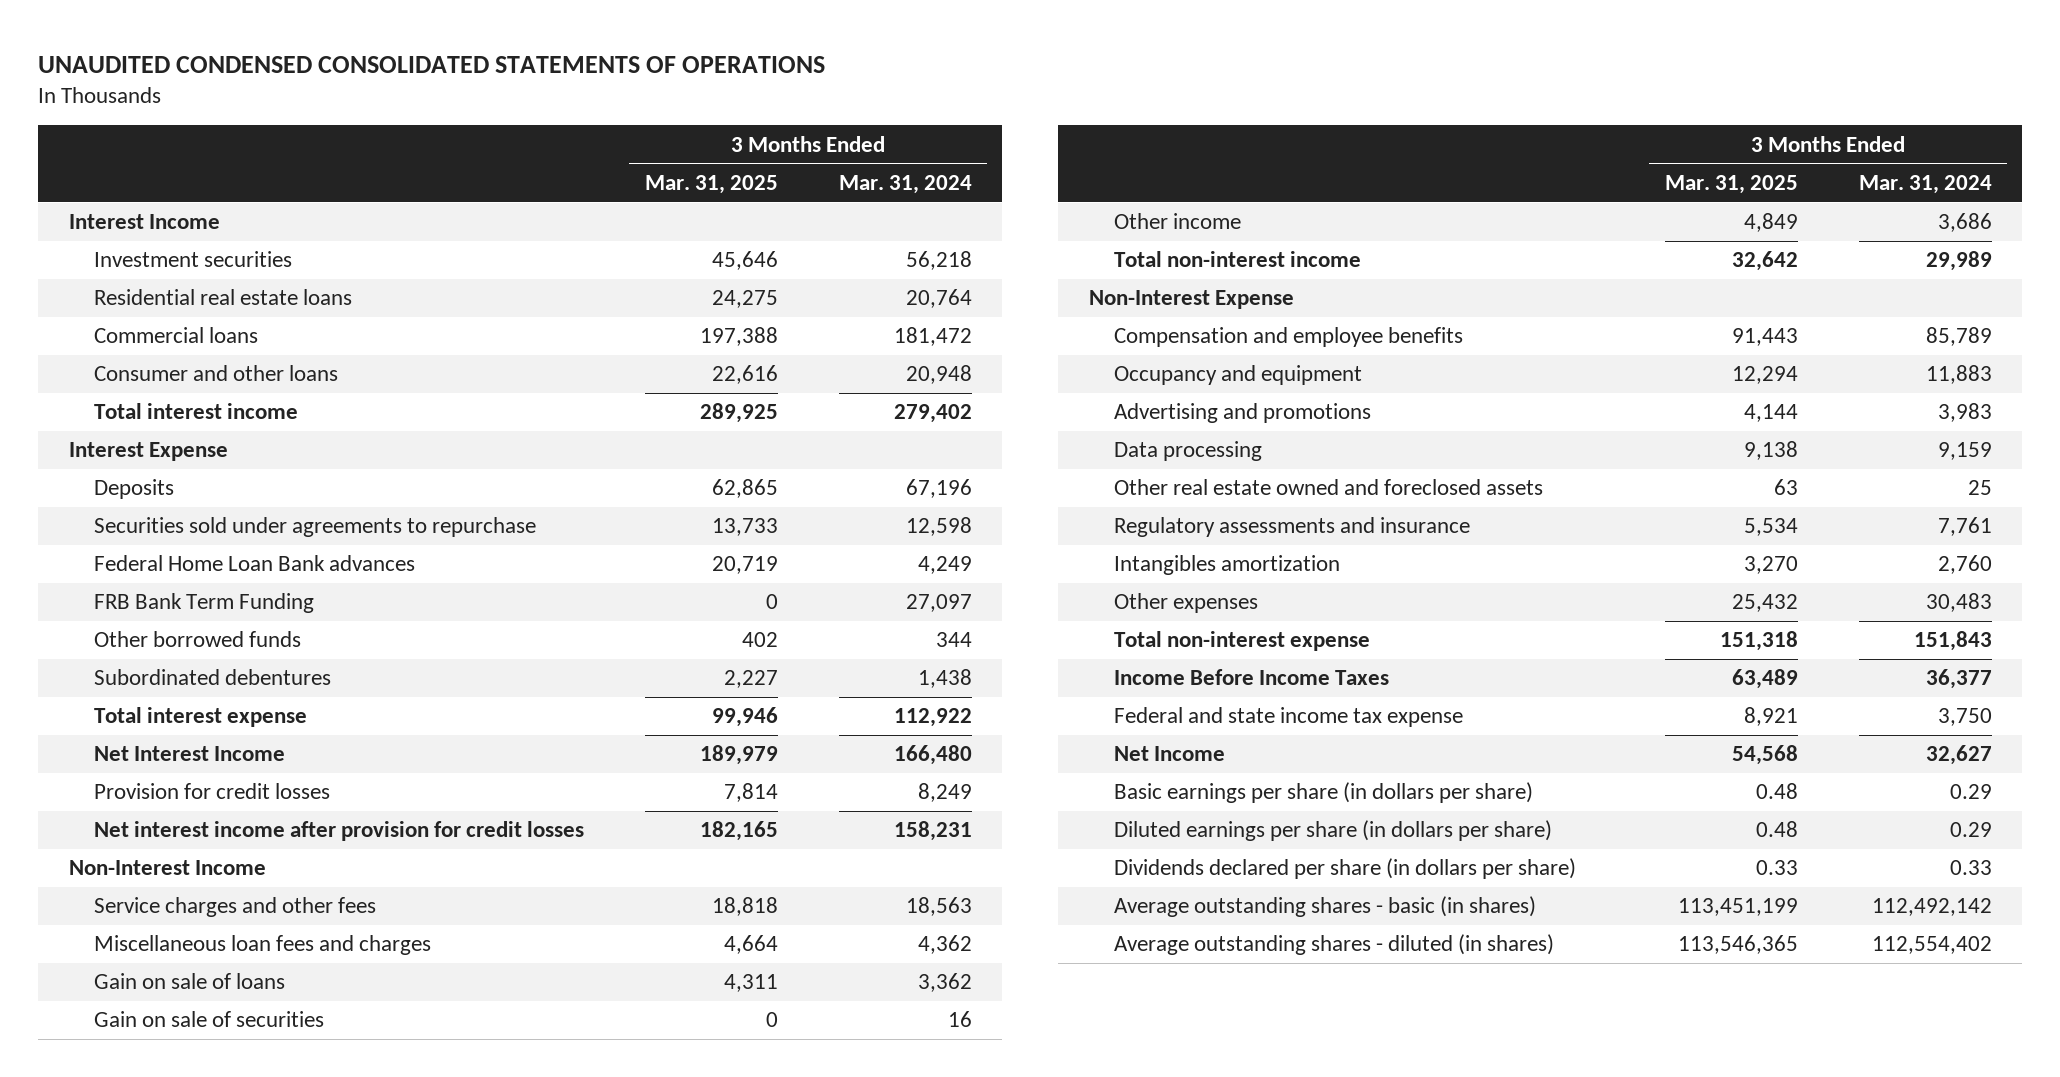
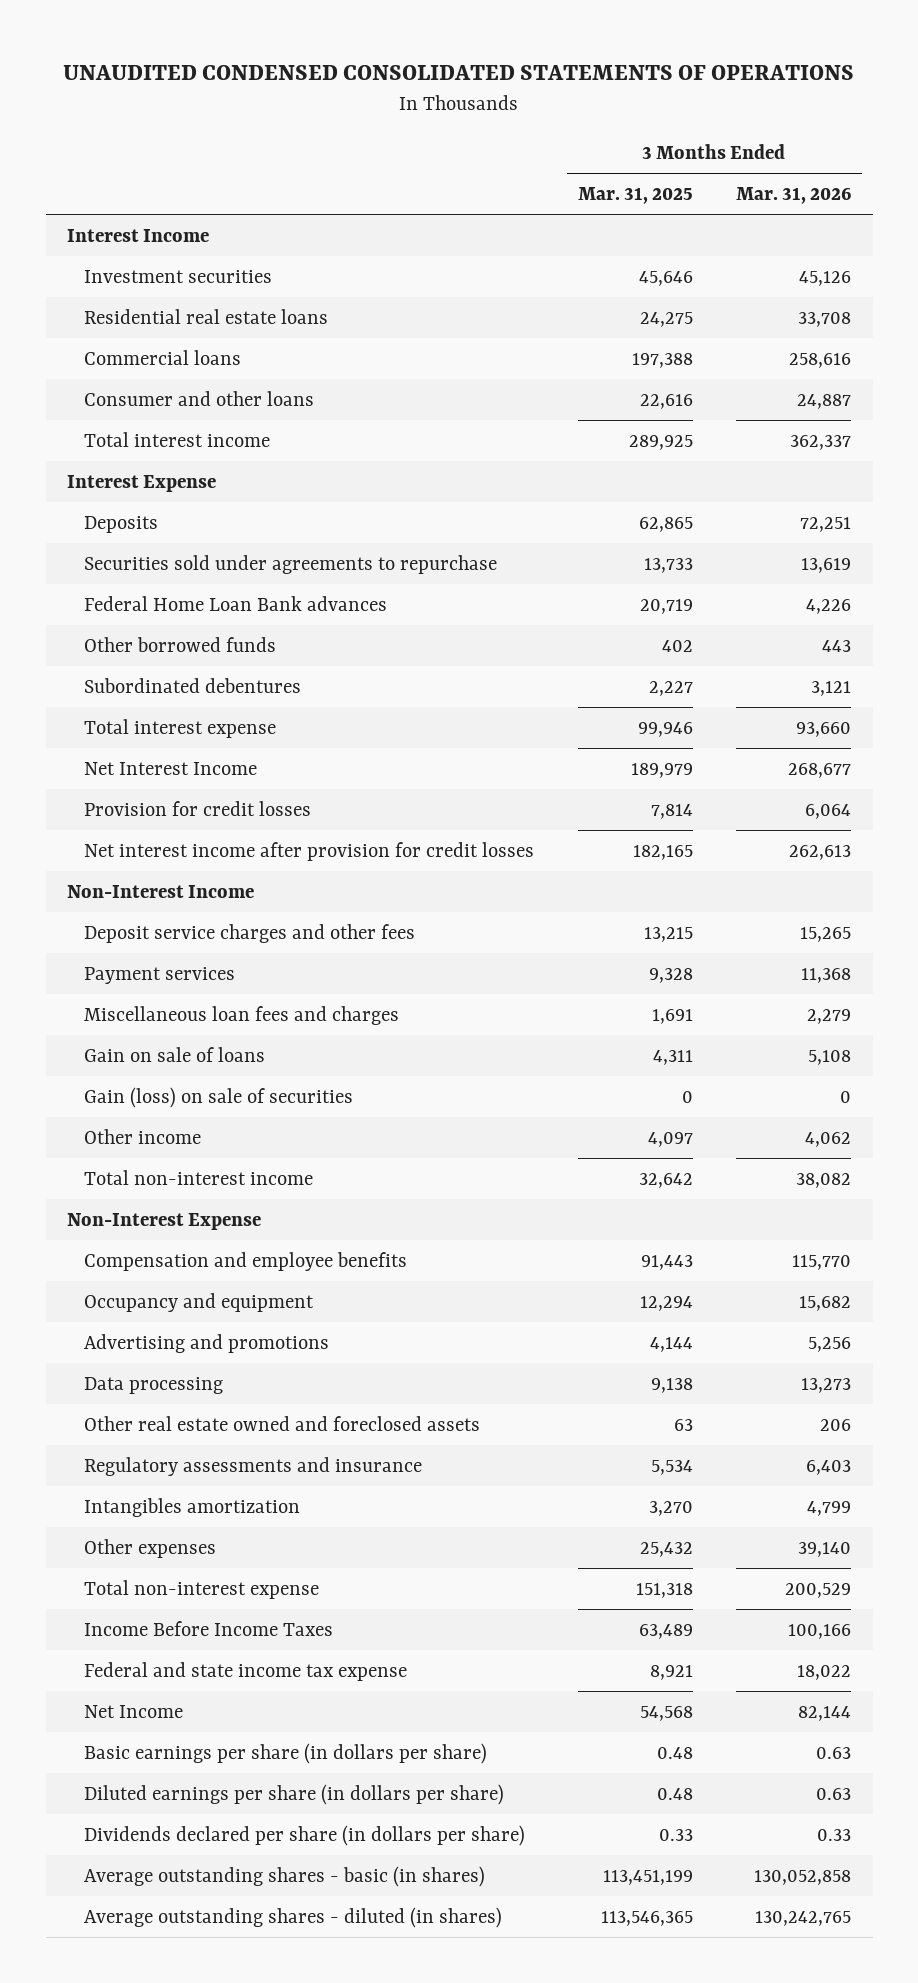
[838,174,972,194] Mar. 31, 2024 -> none
none -> [735,187,851,205] Mar. 31, 2026
[93,593,314,614] FRB Bank Term Funding -> none
[93,897,376,918] Service charges and other fees -> [84,923,416,943] Deposit service charges and other fees
[711,897,778,917] 18,818 -> [643,926,693,942] 13,215
none -> [84,966,236,984] Payment services
[723,935,778,955] 4,664 -> [651,1008,693,1024] 1,691
[93,1011,324,1028] Gain on sale of securities -> [84,1086,354,1108] Gain (loss) on sale of securities
[1743,213,1798,233] 4,849 -> [647,1131,693,1147] 4,097

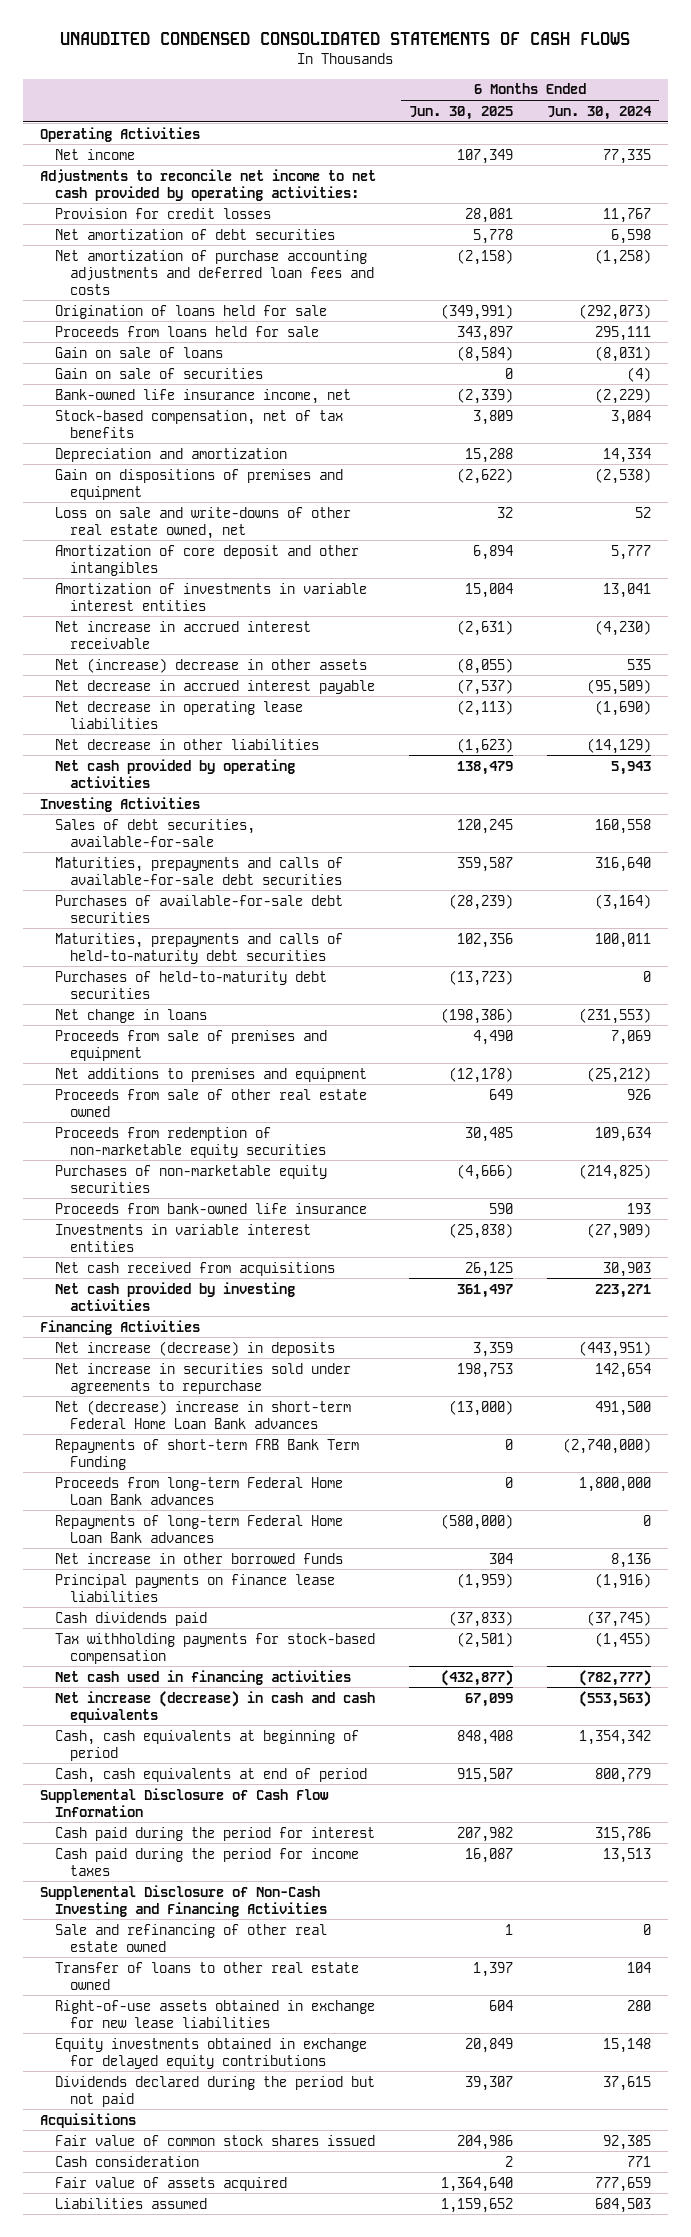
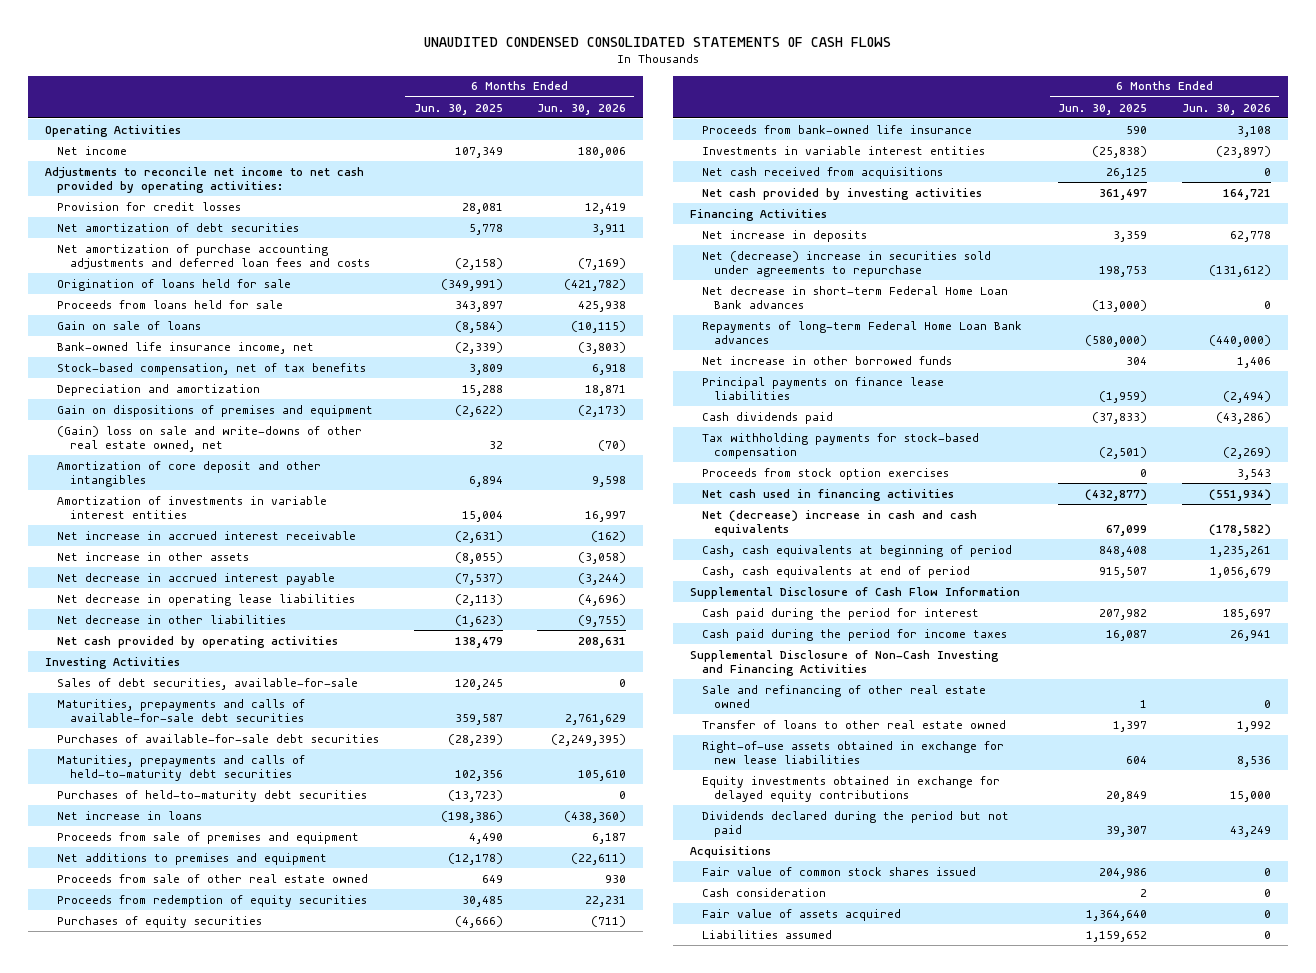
[546,105,652,120] Jun. 30, 2024 -> none
none -> [536,103,626,115] Jun. 30, 2026
[54,367,263,379] Gain on sale of securities -> none
[54,506,351,539] Loss on sale and write-downs of other real estate owned, net -> [57,425,363,452] (Gain) loss on sale and write-downs of other real estate owned, net
[54,657,367,673] Net (increase) decrease in other assets -> [57,551,250,561] Net increase in other assets
[54,1008,207,1023] Net change in loans -> [57,810,203,820] Net increase in loans
[54,1126,326,1158] Proceeds from redemption of non-marketable equity securities -> [57,894,368,907] Proceeds from redemption of equity securities
[54,1164,327,1193] Purchases of non-marketable equity securities -> [57,915,263,928] Purchases of equity securities
[54,1438,359,1470] Repayments of short-term FRB Bank Term Funding -> none
[54,1476,343,1505] Proceeds from long-term Federal Home Loan Bank advances -> none
[54,1340,335,1356] Net increase (decrease) in deposits -> [702,229,868,242] Net increase in deposits
[54,1362,351,1394] Net increase in securities sold under agreements to repurchase -> [702,250,992,277] Net (decrease) increase in securities sold under agreements to repurchase
[54,1399,351,1429] Net (decrease) increase in short-term Federal Home Loan Bank advances -> [702,285,1009,309] Net decrease in short-term Federal Home Loan Bank advances
none -> [702,467,950,480] Proceeds from stock option exercises
[54,1690,375,1723] Net increase (decrease) in cash and cash equivalents -> [702,509,978,536] Net (decrease) increase in cash and cash equivalents

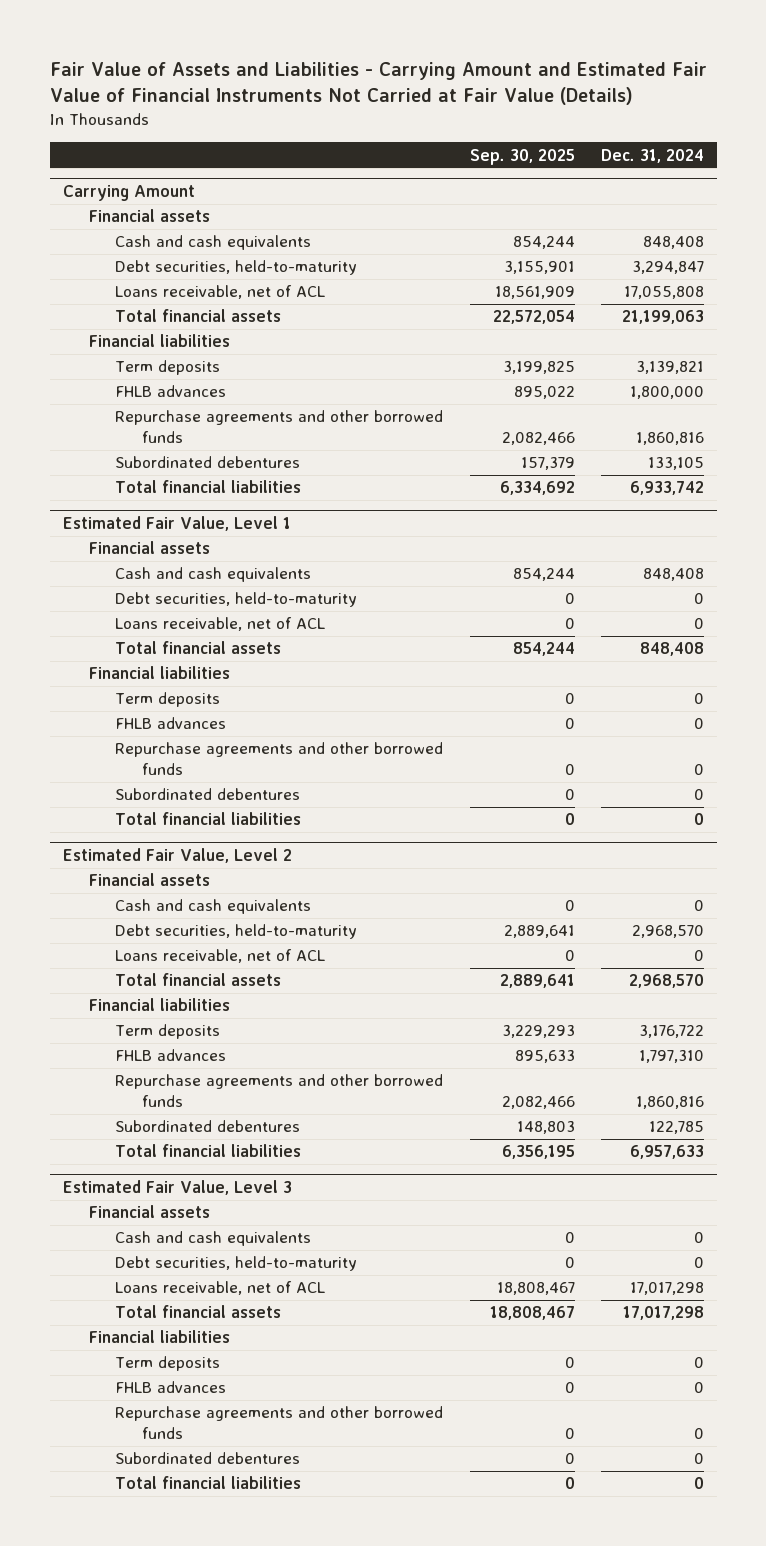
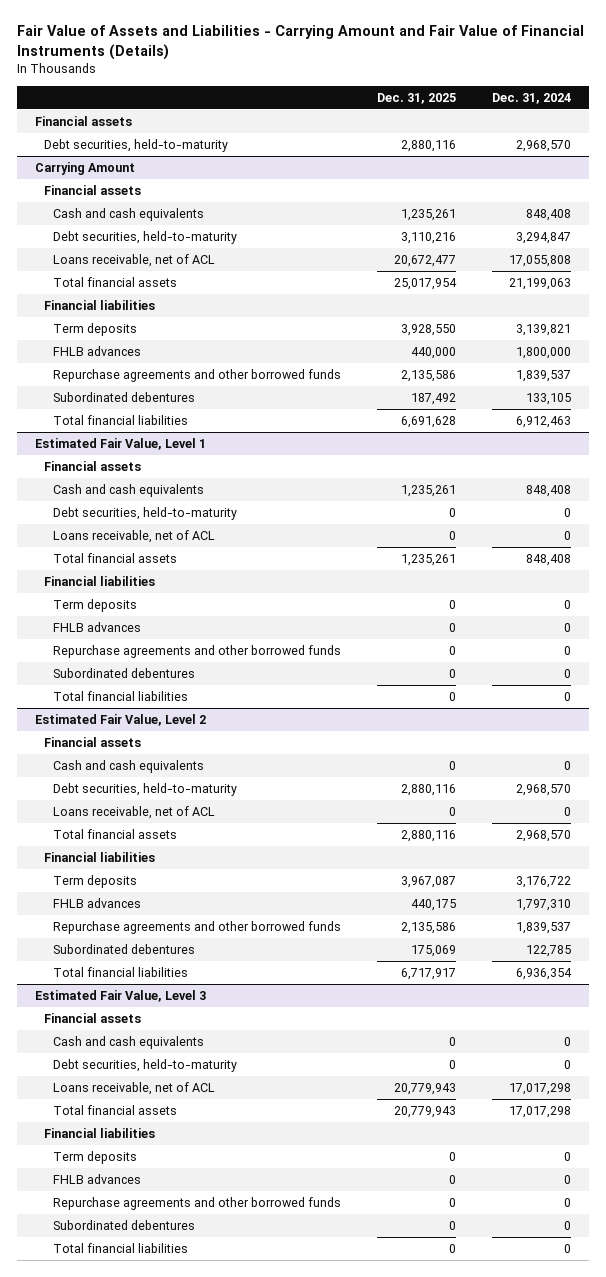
[49,61,707,106] Fair Value of Assets and Liabilities - Carrying Amount and Estimated Fair Value of Financial Instruments Not Carried at Fair Value (Details) -> [16,25,584,60] Fair Value of Assets and Liabilities - Carrying Amount and Fair Value of Financial Instruments (Details)
[469,148,575,165] Sep. 30, 2025 -> none
none -> [376,92,456,104] Dec. 31, 2025
none -> [34,116,132,127] Financial assets
none -> [43,139,228,153] Debt securities, held-to-maturity
[635,432,704,446] 1,860,816 -> [516,370,572,383] 1,839,537
[629,481,704,496] 6,933,742 -> [516,416,572,429] 6,912,463
[635,1096,704,1110] 1,860,816 -> [516,922,572,935] 1,839,537
[629,1145,704,1160] 6,957,633 -> [516,968,573,981] 6,936,354

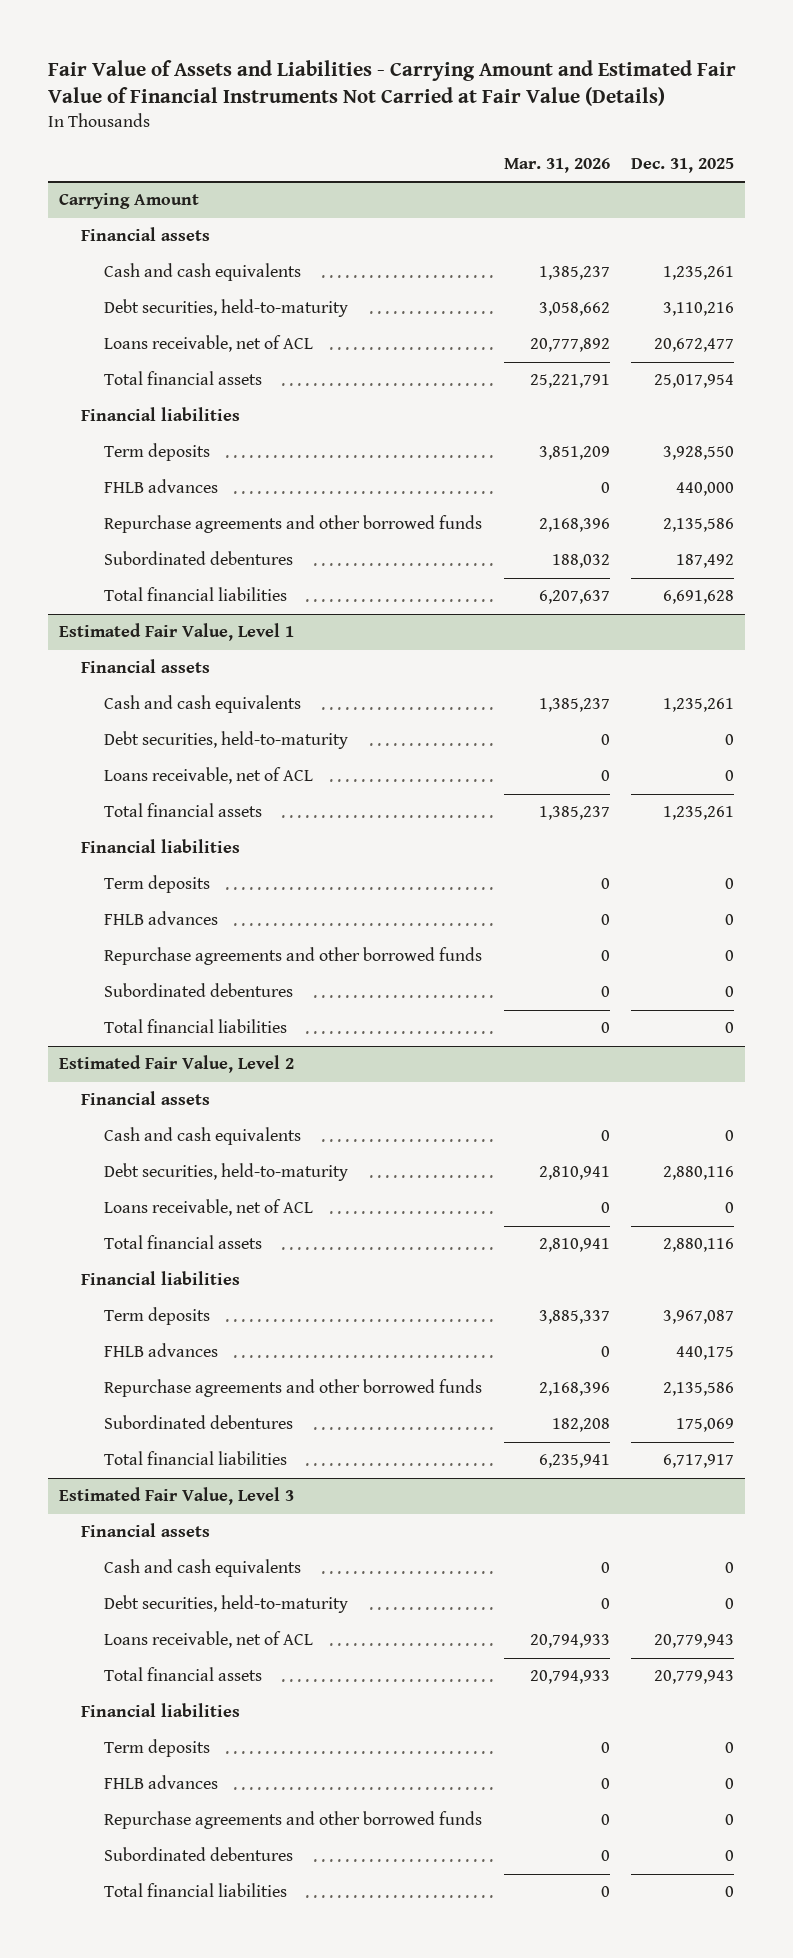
[16,25,584,60] Fair Value of Assets and Liabilities - Carrying Amount and Fair Value of Financial Instruments (Details) -> [48,59,737,107] Fair Value of Assets and Liabilities - Carrying Amount and Estimated Fair Value of Financial Instruments Not Carried at Fair Value (Details)
[492,92,572,104] Dec. 31, 2024 -> none
none -> [503,157,610,173] Mar. 31, 2026
[34,116,132,127] Financial assets -> none
[43,139,228,153] Debt securities, held-to-maturity -> none

